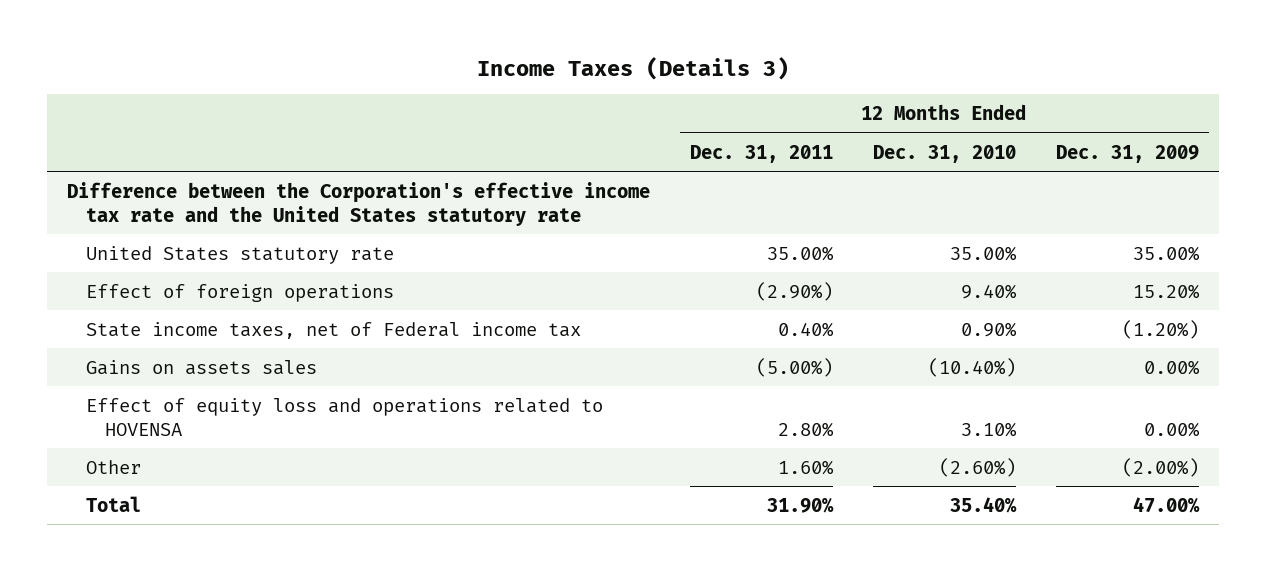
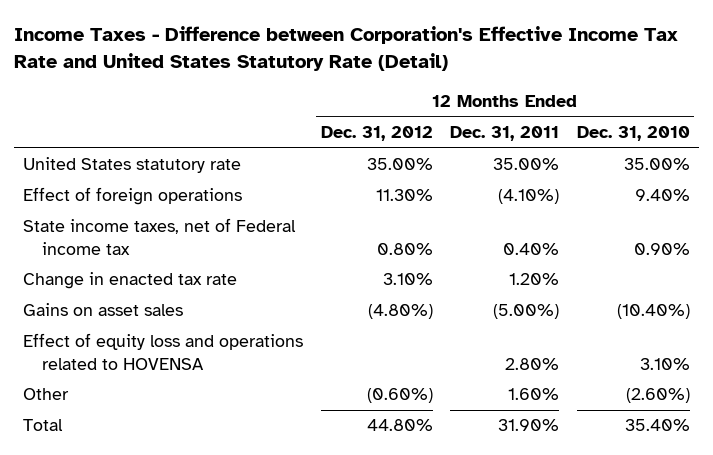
[476,56,789,80] Income Taxes (Details 3) -> [14,26,679,72] Income Taxes - Difference between Corporation's Effective Income Tax Rate and United States Statutory Rate (Detail)
[1055,144,1199,163] Dec. 31, 2009 -> none
none -> [320,126,433,142] Dec. 31, 2012
[66,181,650,226] Difference between the Corporation's effective income tax rate and the United States statutory rate -> none
[755,281,833,301] (2.90%) -> [498,189,560,205] (4.10%)
none -> [23,272,238,290] Change in enacted tax rate
[86,359,318,375] Gains on assets sales -> [23,303,184,317] Gains on asset sales

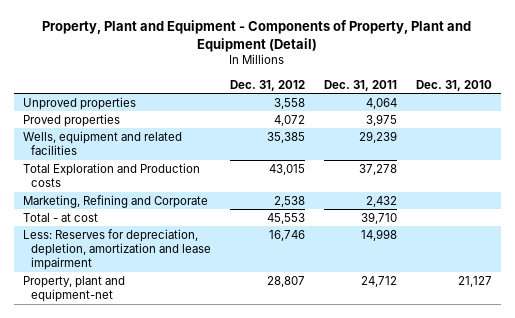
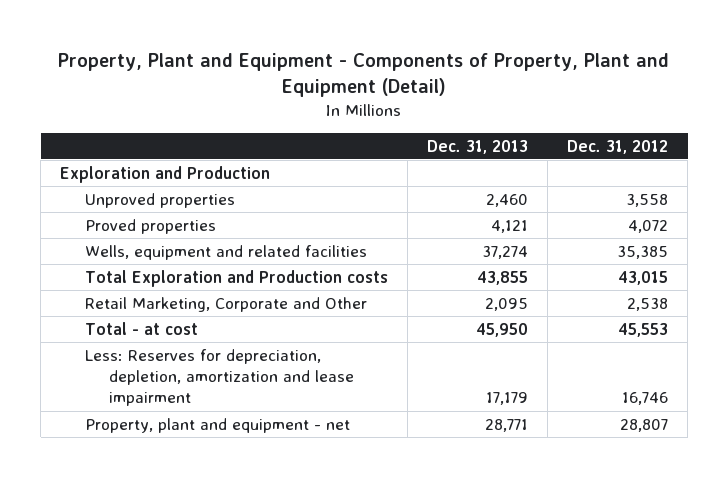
[324,79,398,91] Dec. 31, 2011 -> none
[415,79,492,91] Dec. 31, 2010 -> none
none -> [426,139,528,154] Dec. 31, 2013
none -> [60,165,271,183] Exploration and Production
[23,194,209,208] Marketing, Refining and Corporate -> [84,296,367,312] Retail Marketing, Corporate and Other
[23,275,126,303] Property, plant and equipment-net -> [84,417,350,433] Property, plant and equipment - net

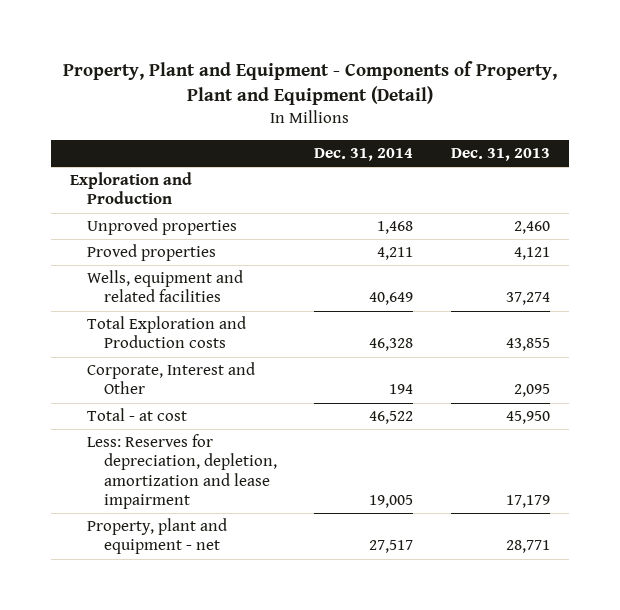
[567,139,669,154] Dec. 31, 2012 -> none
none -> [314,147,414,161] Dec. 31, 2014
[84,296,367,312] Retail Marketing, Corporate and Other -> [86,362,255,395] Corporate, Interest and Other

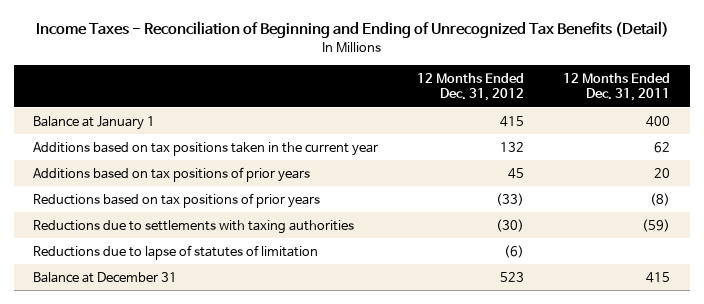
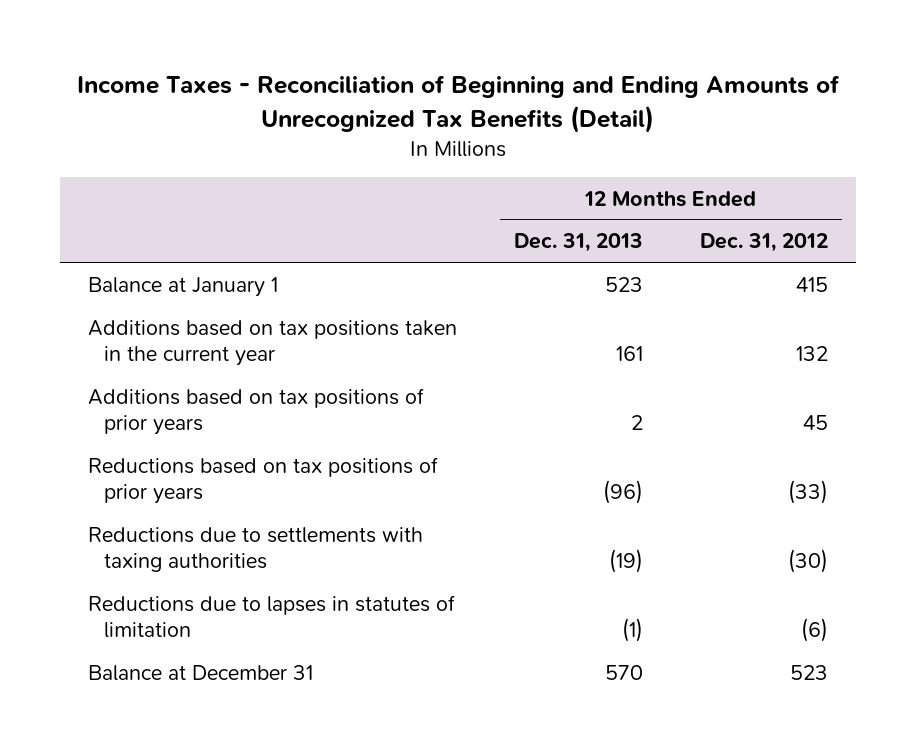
[35,21,669,39] Income Taxes - Reconciliation of Beginning and Ending of Unrecognized Tax Benefits (Detail) -> [77,75,841,133] Income Taxes - Reconciliation of Beginning and Ending Amounts of Unrecognized Tax Benefits (Detail)
[563,72,671,102] 12 Months Ended Dec. 31, 2011 -> none
none -> [514,233,644,253] Dec. 31, 2013
[33,244,319,260] Reductions due to lapse of statutes of limitation -> [88,594,456,638] Reductions due to lapses in statutes of limitation

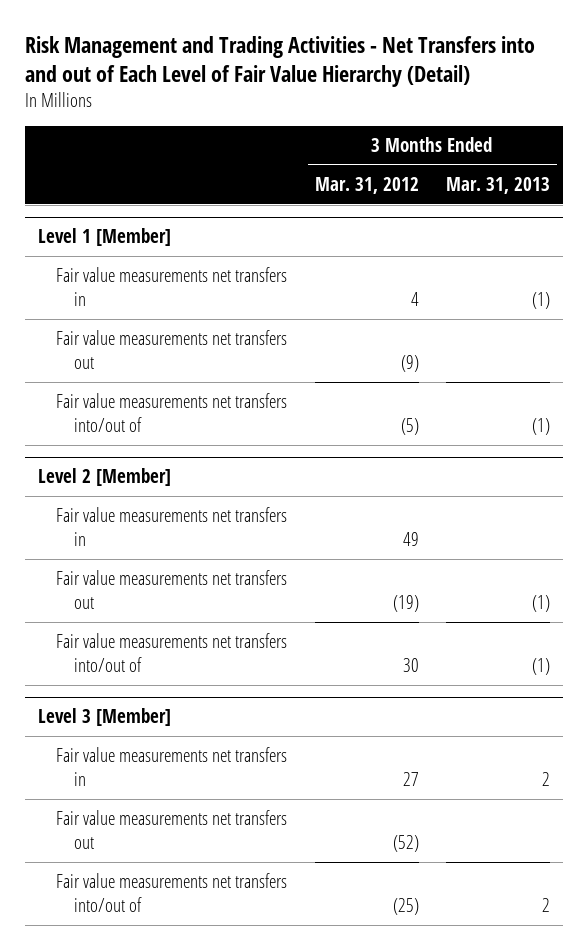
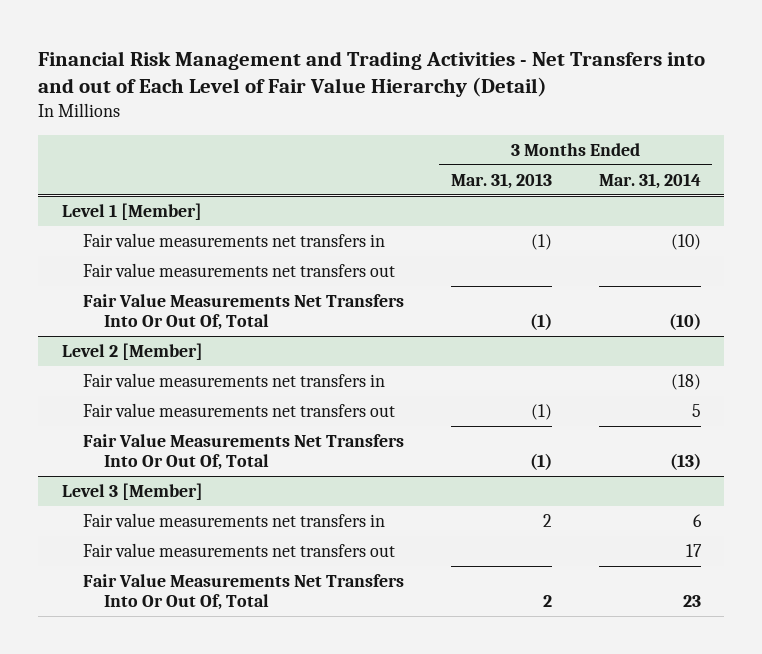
[24,36,535,88] Risk Management and Trading Activities - Net Transfers into and out of Each Level of Fair Value Hierarchy (Detail) -> [38,50,706,98] Financial Risk Management and Trading Activities - Net Transfers into and out of Each Level of Fair Value Hierarchy (Detail)
[314,176,419,194] Mar. 31, 2012 -> none
none -> [598,172,701,189] Mar. 31, 2014
[56,393,288,433] Fair value measurements net transfers into/out of -> [82,293,404,331] Fair Value Measurements Net Transfers Into Or Out Of, Total
[56,633,288,673] Fair value measurements net transfers into/out of -> [82,433,404,471] Fair Value Measurements Net Transfers Into Or Out Of, Total
[56,873,288,913] Fair value measurements net transfers into/out of -> [82,573,404,611] Fair Value Measurements Net Transfers Into Or Out Of, Total

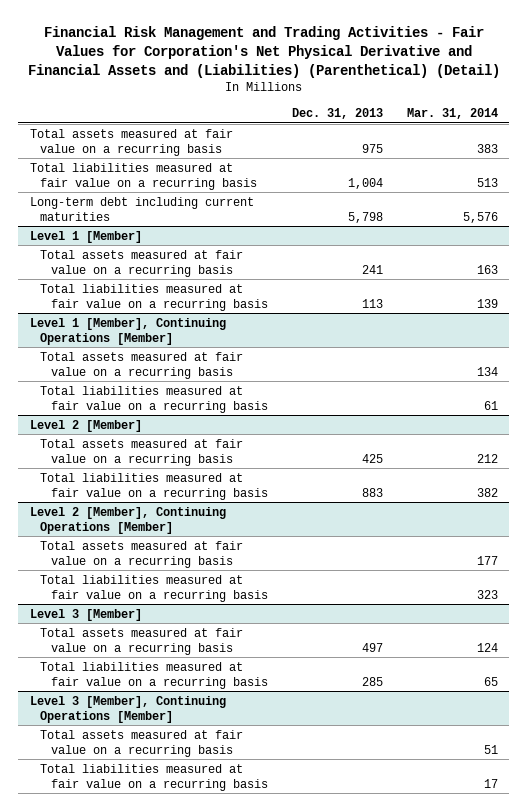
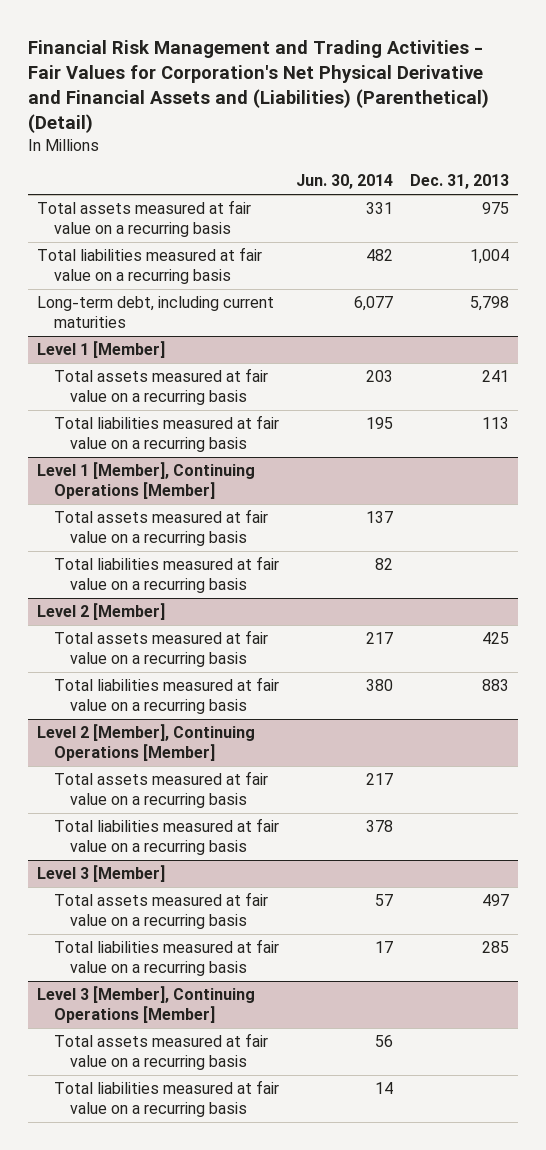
[406,108,498,120] Mar. 31, 2014 -> none
none -> [295,174,393,190] Jun. 30, 2014
[29,196,254,221] Long-term debt including current maturities -> [37,296,275,329] Long-term debt, including current maturities

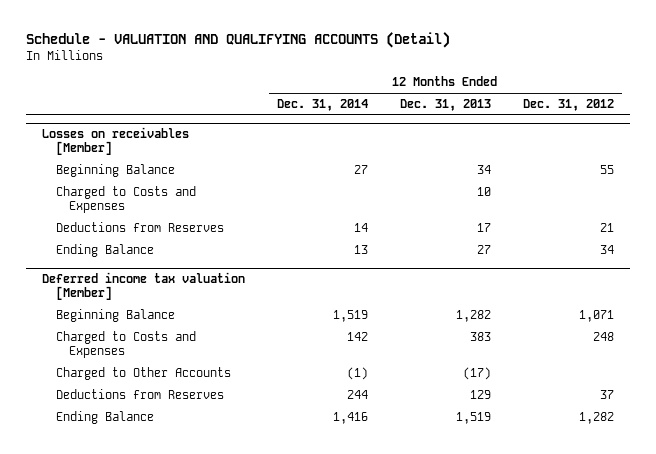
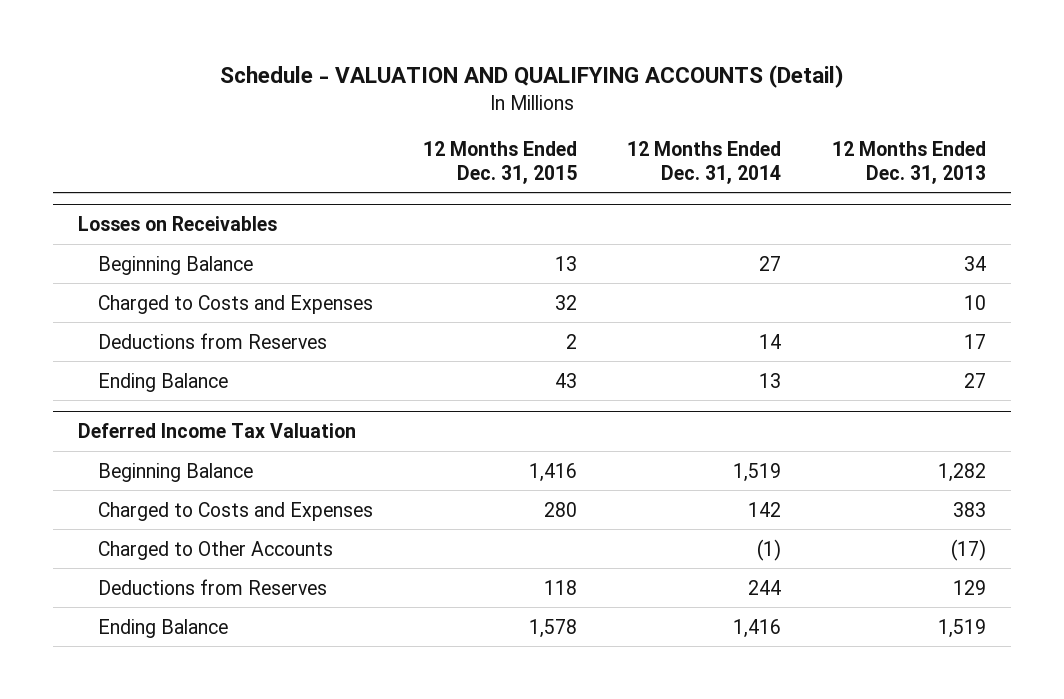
[522,99,614,112] Dec. 31, 2012 -> none
none -> [423,141,578,184] 12 Months Ended Dec. 31, 2015
[41,127,189,156] Losses on receivables [Member] -> [77,216,277,232] Losses on Receivables
[41,272,245,301] Deferred income tax valuation [Member] -> [77,423,356,439] Deferred Income Tax Valuation

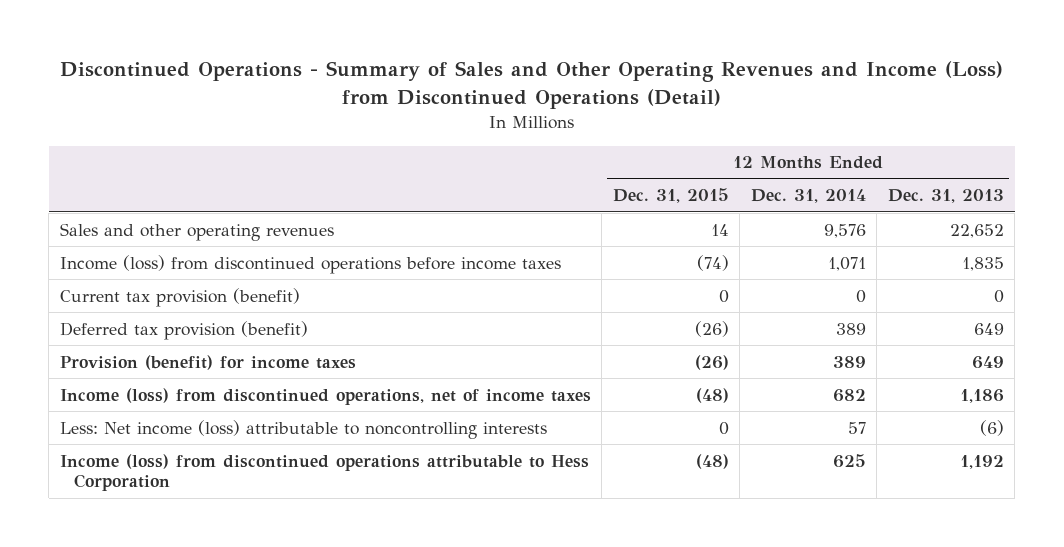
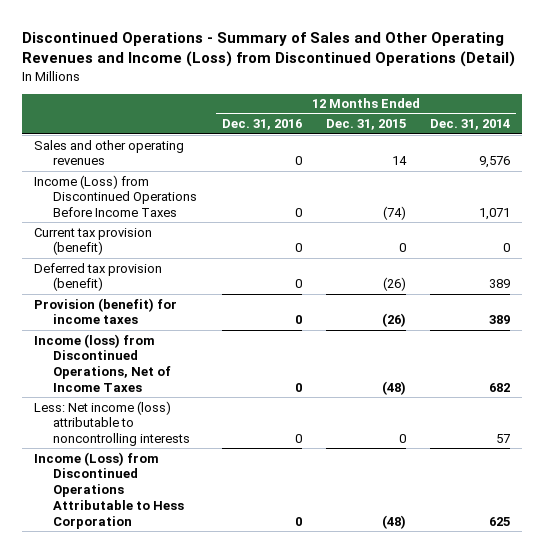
[887,189,1004,204] Dec. 31, 2013 -> none
none -> [221,119,302,131] Dec. 31, 2016
[59,254,561,274] Income (loss) from discontinued operations before income taxes -> [34,174,198,218] Income (Loss) from Discontinued Operations Before Income Taxes
[59,387,591,405] Income (loss) from discontinued operations, net of income taxes -> [34,333,172,392] Income (loss) from Discontinued Operations, Net of Income Taxes
[59,453,589,492] Income (loss) from discontinued operations attributable to Hess Corporation -> [34,451,185,529] Income (Loss) from Discontinued Operations Attributable to Hess Corporation

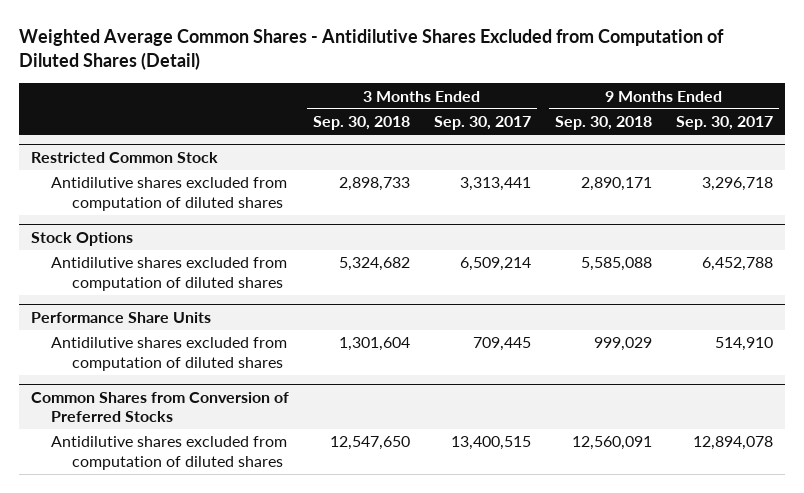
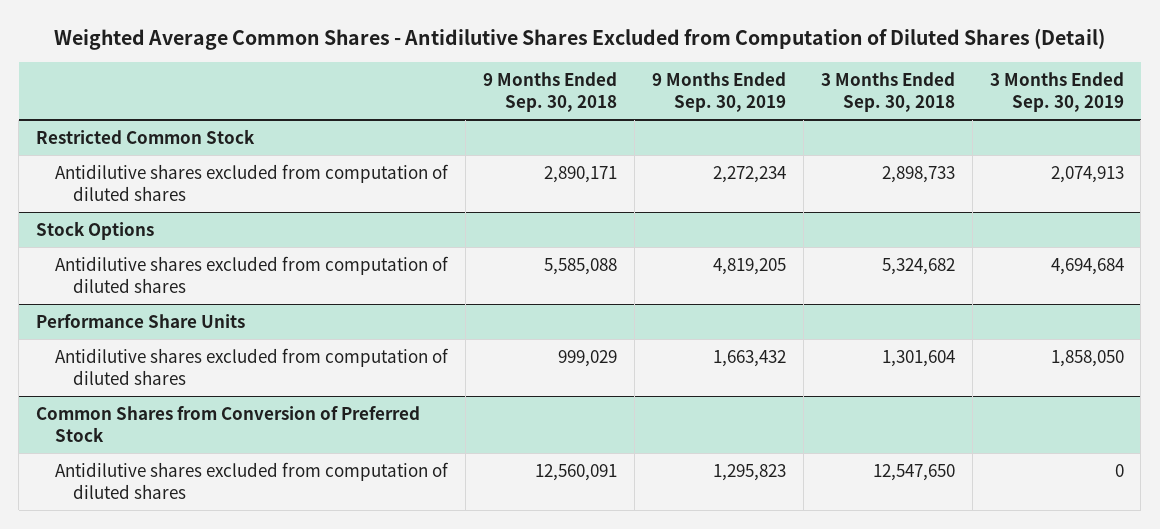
[433,116,531,131] Sep. 30, 2017 -> none
[675,116,773,131] Sep. 30, 2017 -> none
none -> [651,71,786,112] 9 Months Ended Sep. 30, 2019
none -> [989,71,1124,112] 3 Months Ended Sep. 30, 2019
[30,392,289,423] Common Shares from Conversion of Preferred Stocks -> [36,405,421,442] Common Shares from Conversion of Preferred Stock

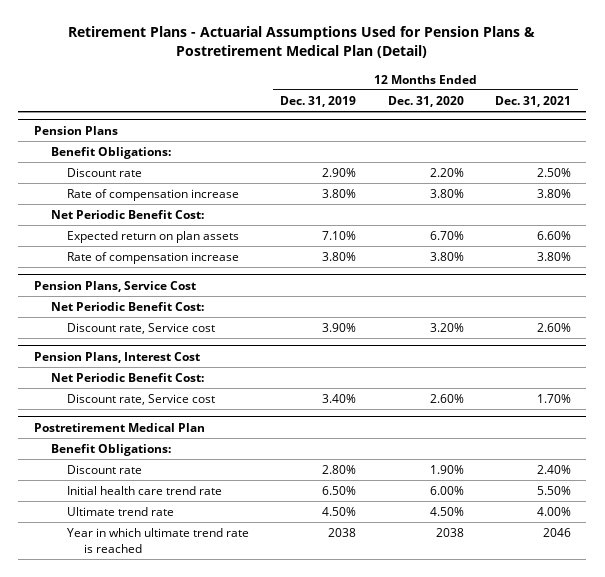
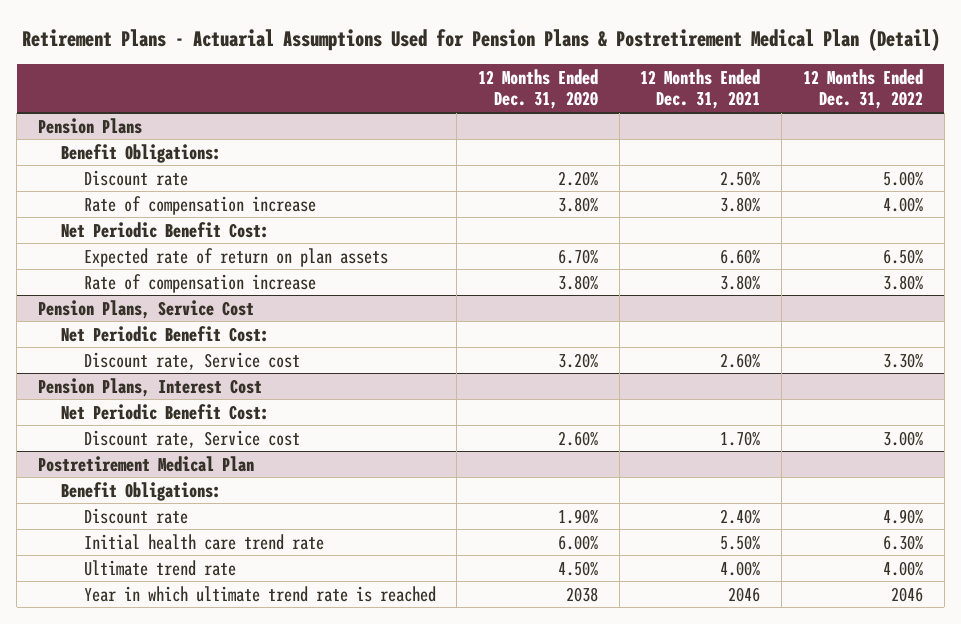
[280,95,357,107] Dec. 31, 2019 -> none
none -> [802,68,923,110] 12 Months Ended Dec. 31, 2022
[67,230,240,243] Expected return on plan assets -> [83,247,388,267] Expected rate of return on plan assets

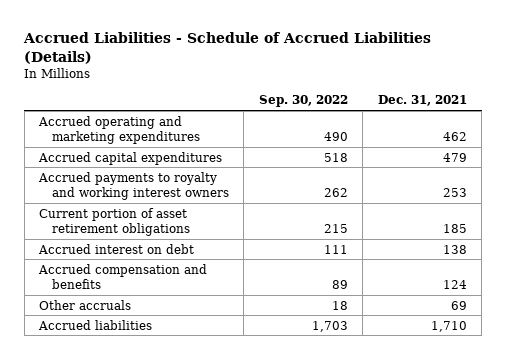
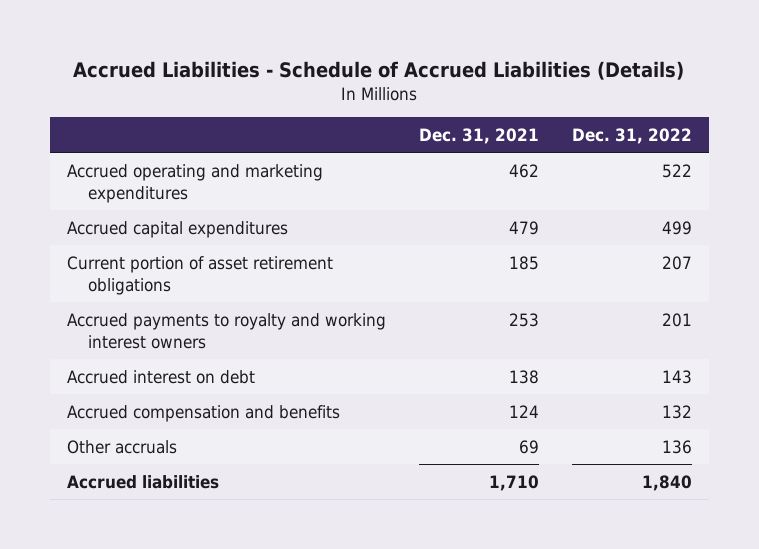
[258,95,348,108] Sep. 30, 2022 -> none
none -> [572,127,693,144] Dec. 31, 2022
[38,171,229,200] Accrued payments to royalty and working interest owners -> [66,312,386,349] Accrued payments to royalty and working interest owners

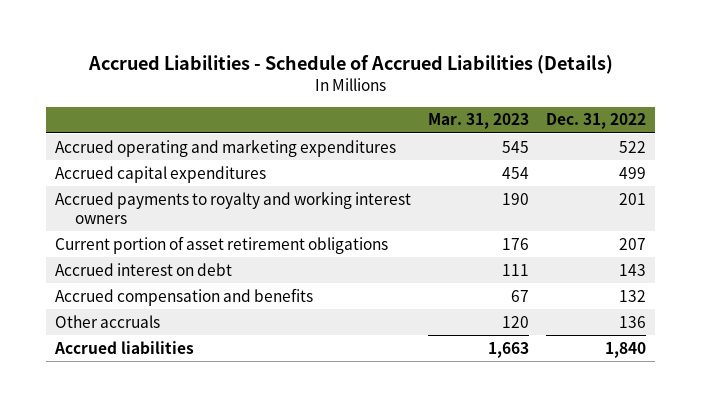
[418,127,539,144] Dec. 31, 2021 -> none
none -> [428,113,530,130] Mar. 31, 2023
[66,255,333,295] Current portion of asset retirement obligations -> [54,235,388,254] Current portion of asset retirement obligations

